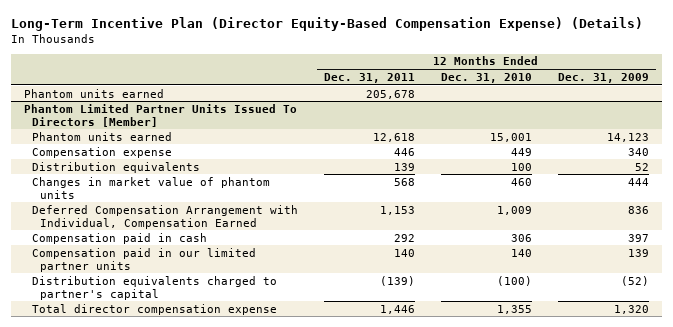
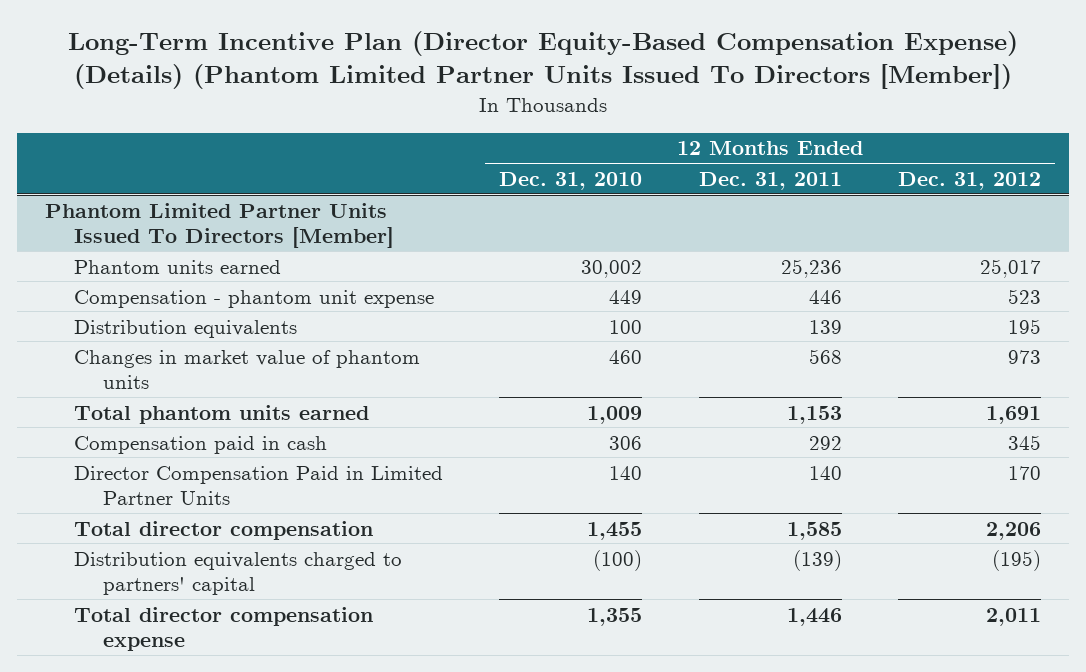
[10,16,643,31] Long-Term Incentive Plan (Director Equity-Based Compensation Expense) (Details) -> [68,31,1019,90] Long-Term Incentive Plan (Director Equity-Based Compensation Expense) (Details) (Phantom Limited Partner Units Issued To Directors [Member])
[558,72,650,83] Dec. 31, 2009 -> none
none -> [897,171,1041,190] Dec. 31, 2012
[23,88,164,98] Phantom units earned -> none
[372,132,415,142] 12,618 -> [780,258,842,278] 25,236
[489,132,532,142] 15,001 -> [581,259,643,278] 30,002
[31,146,172,158] Compensation expense -> [74,289,435,308] Compensation - phantom unit expense
[31,204,298,229] Deferred Compensation Arrangement with Individual, Compensation Earned -> [74,404,370,424] Total phantom units earned
[31,247,256,272] Compensation paid in our limited partner units -> [74,465,444,505] Director Compensation Paid in Limited Partner Units
none -> [74,520,374,540] Total director compensation
[31,275,277,300] Distribution equivalents charged to partner's capital -> [74,551,403,595] Distribution equivalents charged to partners' capital

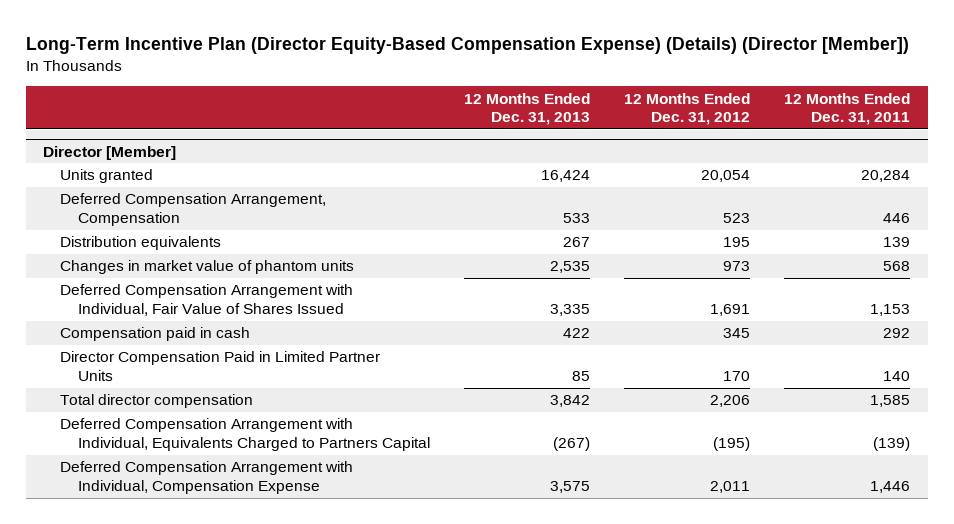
[68,31,1019,90] Long-Term Incentive Plan (Director Equity-Based Compensation Expense) (Details) (Phantom Limited Partner Units Issued To Directors [Member]) -> [26,37,910,55] Long-Term Incentive Plan (Director Equity-Based Compensation Expense) (Details) (Director [Member])
[499,171,643,190] Dec. 31, 2010 -> none
none -> [463,92,590,126] 12 Months Ended Dec. 31, 2013
[45,202,395,248] Phantom Limited Partner Units Issued To Directors [Member] -> none
none -> [43,145,177,160] Director [Member]
[74,259,282,274] Phantom units earned -> [60,169,154,184] Units granted
[780,258,842,278] 25,236 -> [861,170,911,183] 20,284
[979,258,1041,278] 25,017 -> [701,170,751,183] 20,054
[74,289,435,308] Compensation - phantom unit expense -> [60,193,327,226] Deferred Compensation Arrangement, Compensation
[74,404,370,424] Total phantom units earned -> [60,284,354,316] Deferred Compensation Arrangement with Individual, Fair Value of Shares Issued
[74,551,403,595] Distribution equivalents charged to partners' capital -> [60,418,430,451] Deferred Compensation Arrangement with Individual, Equivalents Charged to Partners Capital
[74,606,374,651] Total director compensation expense -> [60,461,354,494] Deferred Compensation Arrangement with Individual, Compensation Expense

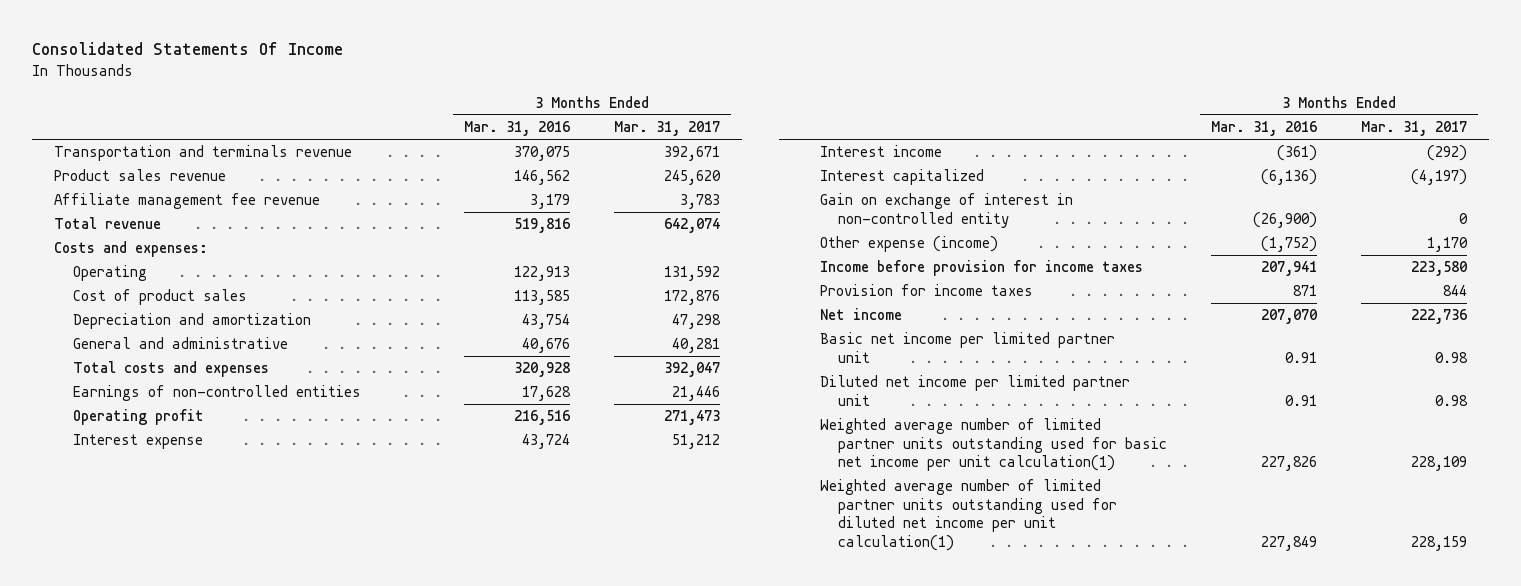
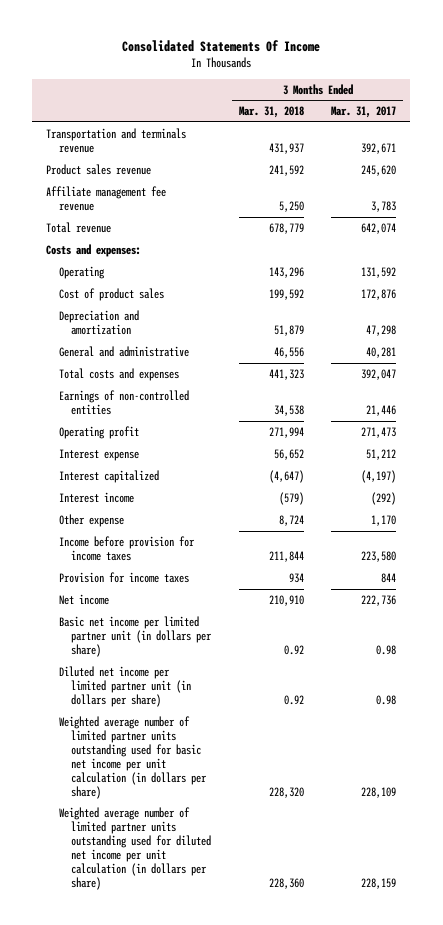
[464,121,571,137] Mar. 31, 2016 -> none
none -> [238,106,304,119] Mar. 31, 2018
[819,193,1073,228] Gain on exchange of interest in non-controlled entity -> none
[819,145,942,158] Interest income -> [58,491,134,503] Interest income
[819,236,998,253] Other expense (income) -> [58,513,124,527] Other expense
[819,332,1115,363] Basic net income per limited partner unit -> [58,615,213,657] Basic net income per limited partner unit (in dollars per share)
[819,375,1130,406] Diluted net income per limited partner unit -> [58,665,192,707] Diluted net income per limited partner unit (in dollars per share)
[819,418,1168,472] Weighted average number of limited partner units outstanding used for basic net income per unit calculation(1) -> [58,715,208,799] Weighted average number of limited partner units outstanding used for basic net income per unit calculation (in dollars per share)
[819,479,1118,551] Weighted average number of limited partner units outstanding used for diluted net income per unit calculation(1) -> [58,806,212,890] Weighted average number of limited partner units outstanding used for diluted net income per unit calculation (in dollars per share)

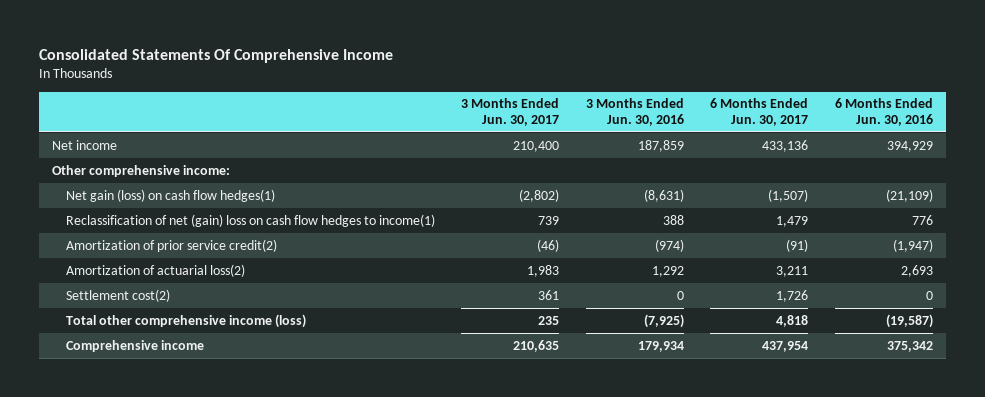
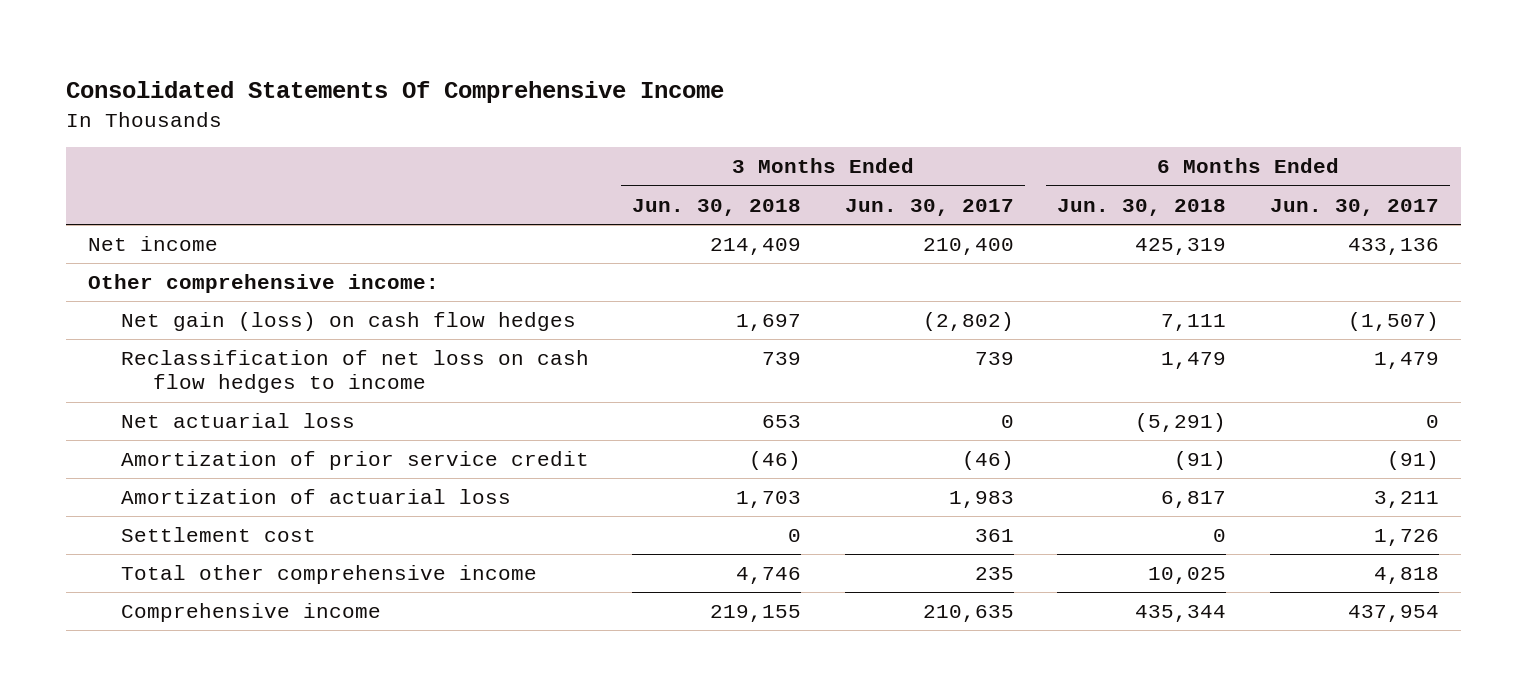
[585,98,684,127] 3 Months Ended Jun. 30, 2016 -> none
[834,98,933,127] 6 Months Ended Jun. 30, 2016 -> none
none -> [632,198,802,216] Jun. 30, 2018
none -> [1057,198,1227,216] Jun. 30, 2018
[65,188,275,202] Net gain (loss) on cash flow hedges(1) -> [120,312,576,332] Net gain (loss) on cash flow hedges
[65,213,435,227] Reclassification of net (gain) loss on cash flow hedges to income(1) -> [120,350,589,394] Reclassification of net loss on cash flow hedges to income
none -> [120,413,355,429] Net actuarial loss
[65,238,277,252] Amortization of prior service credit(2) -> [120,451,589,471] Amortization of prior service credit
[65,263,245,277] Amortization of actuarial loss(2) -> [120,489,511,505] Amortization of actuarial loss
[65,288,170,302] Settlement cost(2) -> [120,527,316,543] Settlement cost
[65,313,306,328] Total other comprehensive income (loss) -> [120,565,537,585] Total other comprehensive income

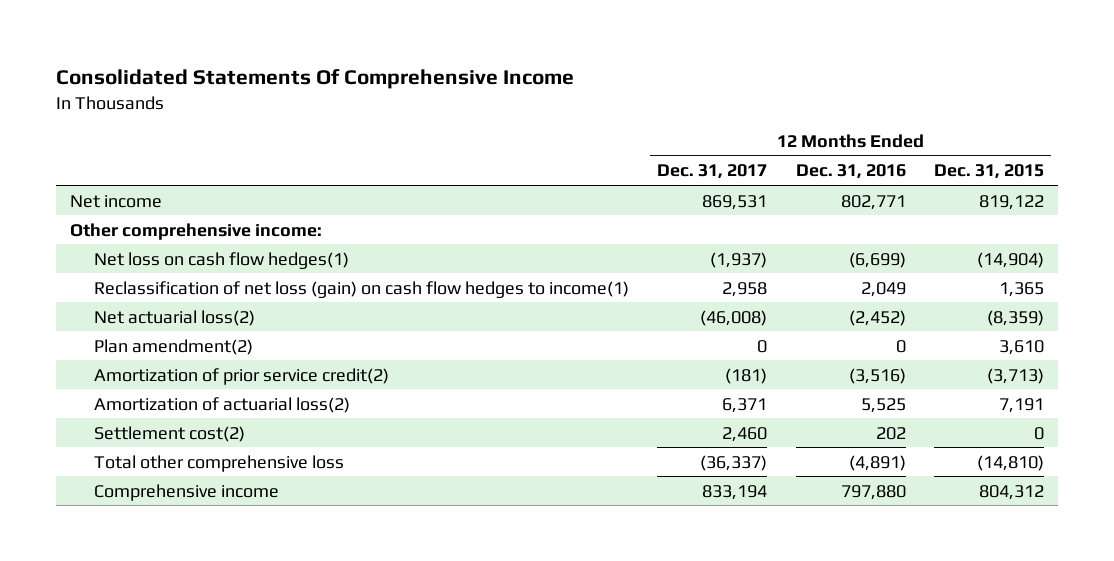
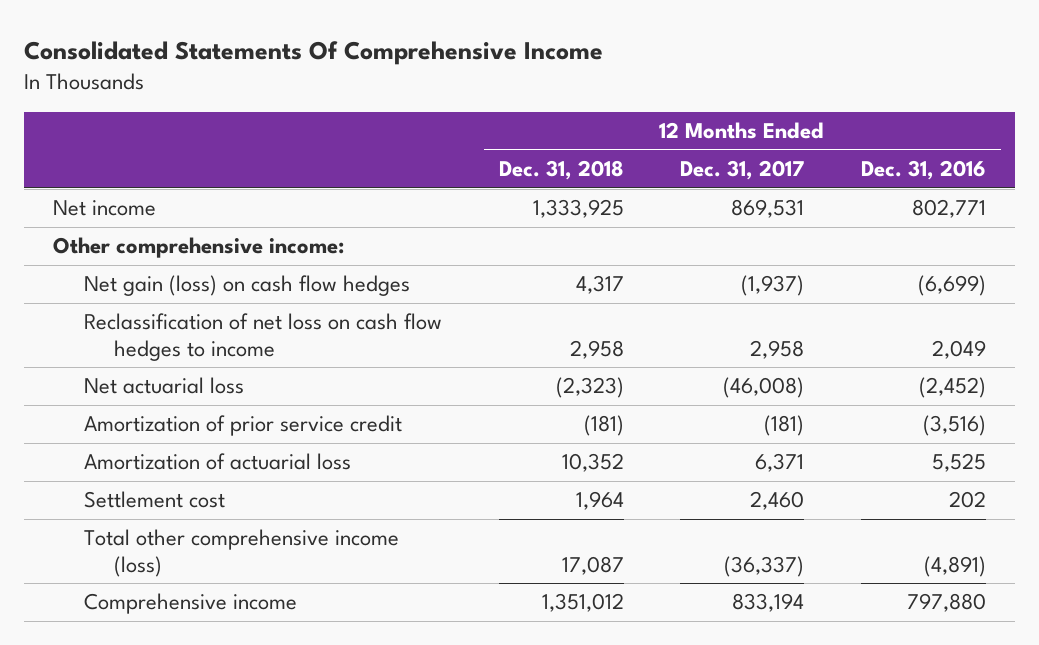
[933,164,1044,180] Dec. 31, 2015 -> none
none -> [498,160,624,181] Dec. 31, 2018
[94,338,254,355] Plan amendment(2) -> none
[94,251,350,269] Net loss on cash flow hedges(1) -> [83,275,410,297] Net gain (loss) on cash flow hedges
[94,280,630,298] Reclassification of net loss (gain) on cash flow hedges to income(1) -> [83,313,442,361] Reclassification of net loss on cash flow hedges to income
[94,309,256,326] Net actuarial loss(2) -> [83,377,244,395] Net actuarial loss
[94,367,390,385] Amortization of prior service credit(2) -> [83,415,402,437] Amortization of prior service credit
[94,396,351,413] Amortization of actuarial loss(2) -> [83,453,351,471] Amortization of actuarial loss
[94,425,246,442] Settlement cost(2) -> [83,491,225,509] Settlement cost
[94,454,345,472] Total other comprehensive loss -> [83,529,399,577] Total other comprehensive income (loss)

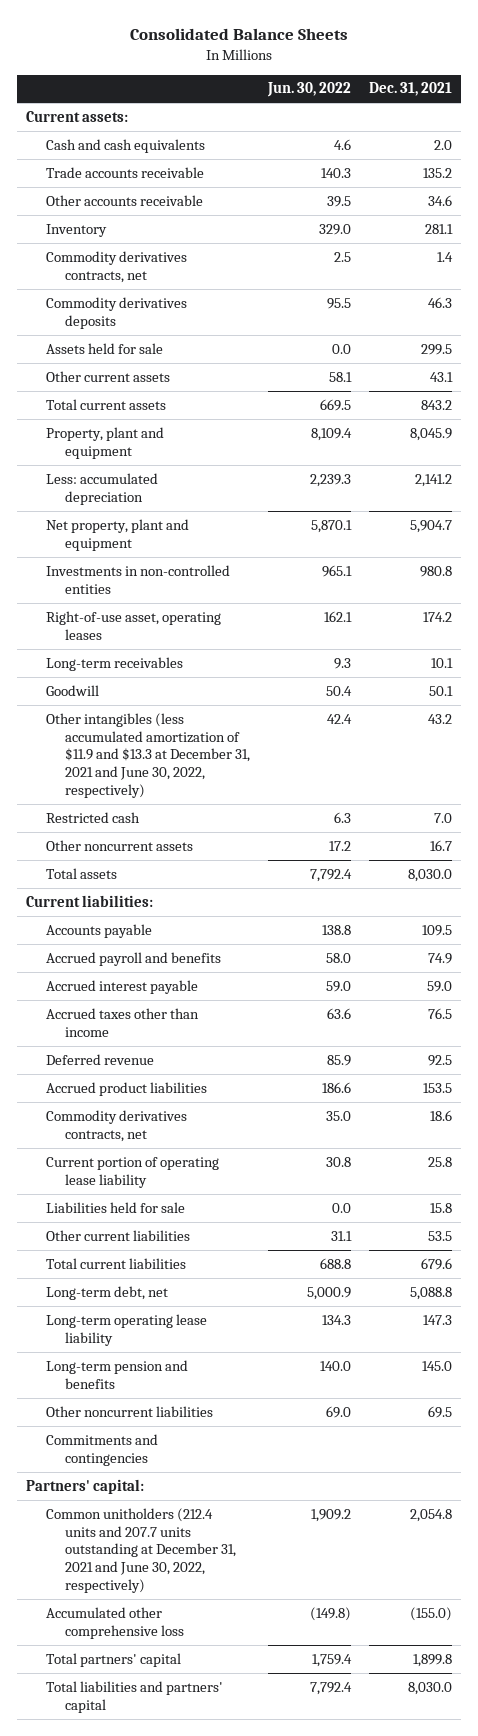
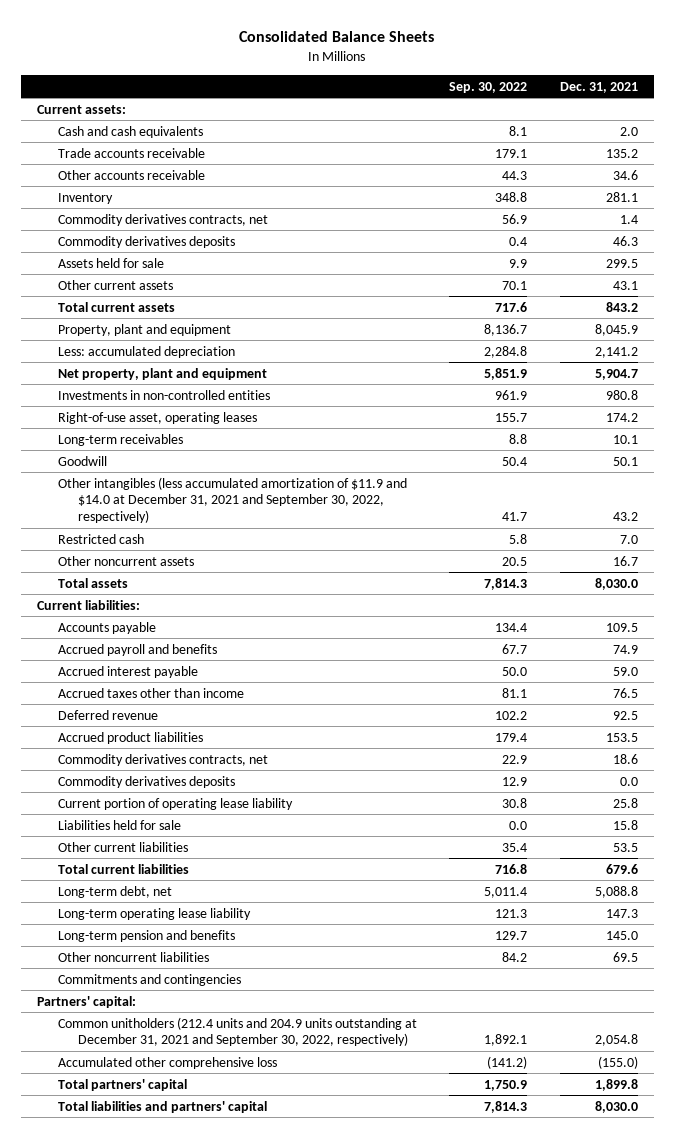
[266,82,351,98] Jun. 30, 2022 -> none
none -> [449,81,528,93] Sep. 30, 2022
[45,712,250,798] Other intangibles (less accumulated amortization of $11.9 and $13.3 at December 31, 2021 and June 30, 2022, respectively) -> [57,476,407,524] Other intangibles (less accumulated amortization of $11.9 and $14.0 at December 31, 2021 and September 30, 2022, respectively)
none -> [57,775,235,788] Commodity derivatives deposits
[45,1507,236,1593] Common unitholders (212.4 units and 207.7 units outstanding at December 31, 2021 and June 30, 2022, respectively) -> [57,1016,417,1047] Common unitholders (212.4 units and 204.9 units outstanding at December 31, 2021 and September 30, 2022, respectively)

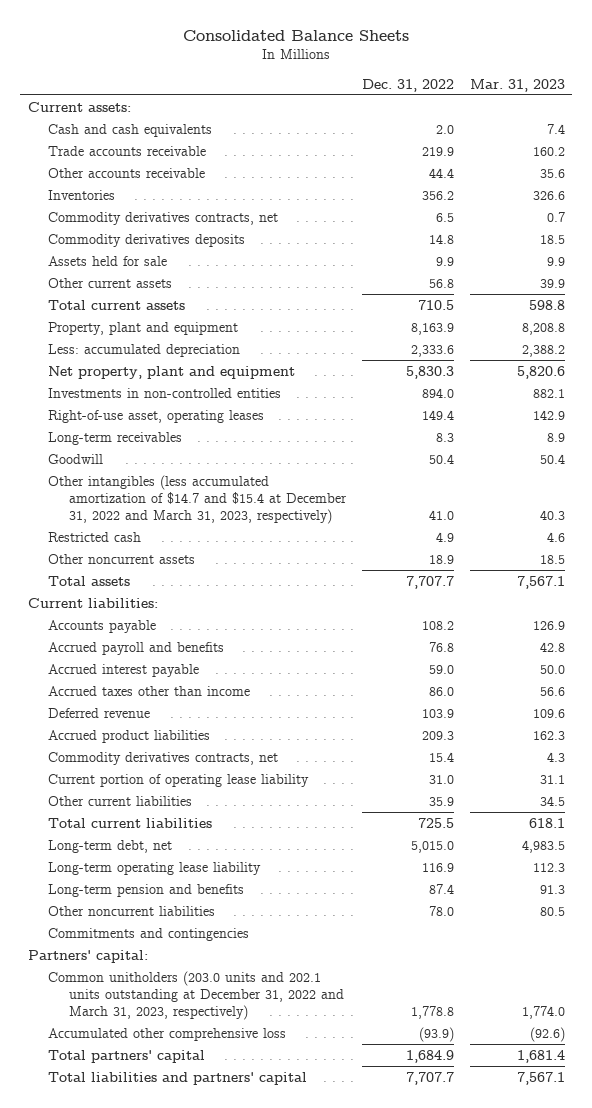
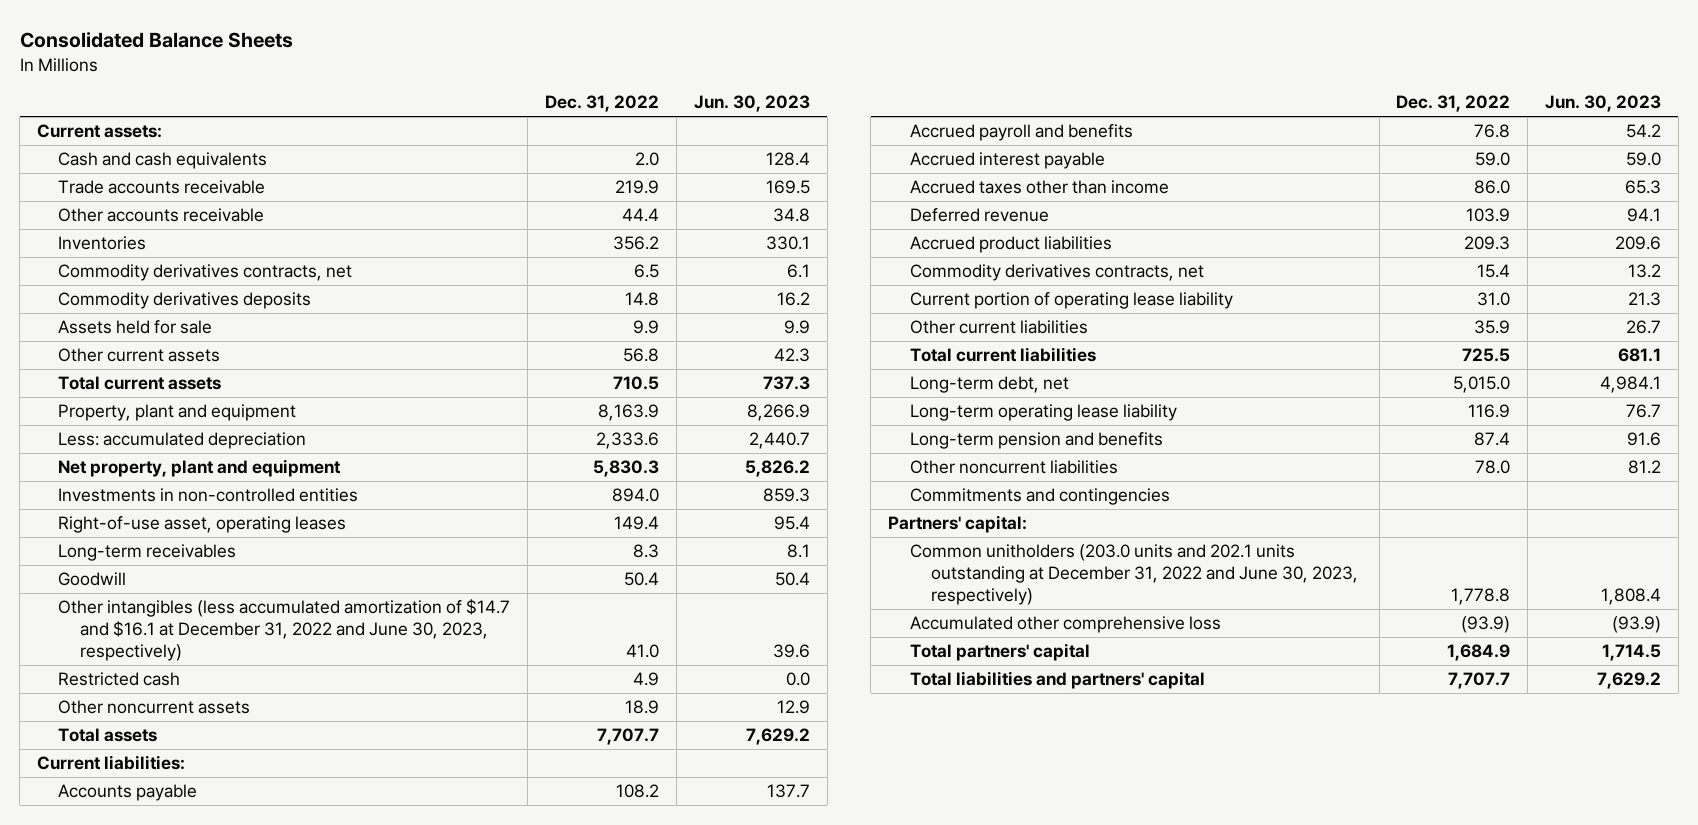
[469,78,565,92] Mar. 31, 2023 -> none
none -> [693,95,810,113] Jun. 30, 2023
[48,474,347,524] Other intangibles (less accumulated amortization of $14.7 and $15.4 at December 31, 2022 and March 31, 2023, respectively) -> [58,599,511,662] Other intangibles (less accumulated amortization of $14.7 and $16.1 at December 31, 2022 and June 30, 2023, respectively)
[48,970,344,1020] Common unitholders (203.0 units and 202.1 units outstanding at December 31, 2022 and March 31, 2023, respectively) -> [909,544,1359,606] Common unitholders (203.0 units and 202.1 units outstanding at December 31, 2022 and June 30, 2023, respectively)

